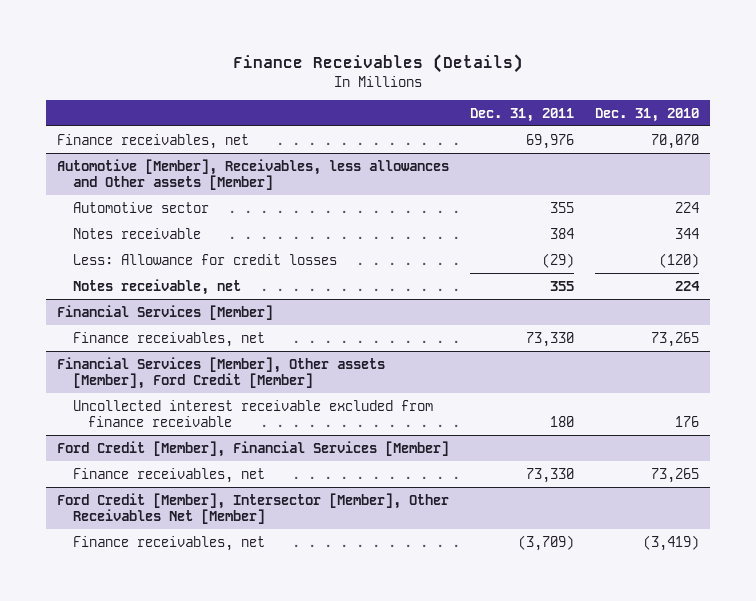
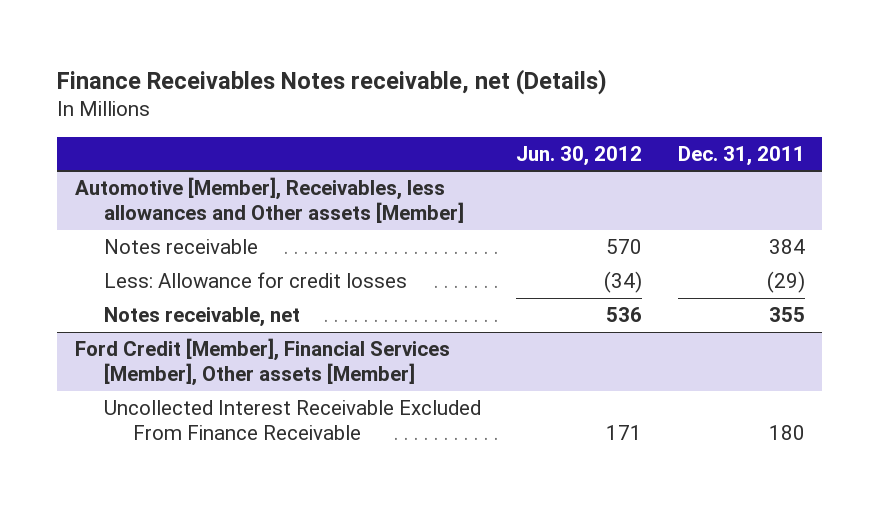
[233,53,524,73] Finance Receivables (Details) -> [57,68,608,95] Finance Receivables Notes receivable, net (Details)
[595,108,700,123] Dec. 31, 2010 -> none
none -> [516,145,643,166] Jun. 30, 2012
[57,133,250,149] Finance receivables, net -> none
[72,201,209,213] Automotive sector -> none
[57,304,274,320] Financial Services [Member] -> none
[72,331,265,347] Finance receivables, net -> none
[57,440,450,457] Ford Credit [Member], Financial Services [Member] -> none
[72,467,265,483] Finance receivables, net -> none
[57,492,450,524] Ford Credit [Member], Intersector [Member], Other Receivables Net [Member] -> none
[72,535,265,551] Finance receivables, net -> none
[57,356,386,389] Financial Services [Member], Other assets [Member], Ford Credit [Member] -> [74,338,450,387] Ford Credit [Member], Financial Services [Member], Other assets [Member]
[72,399,433,427] Uncollected interest receivable excluded from finance receivable -> [104,400,482,441] Uncollected Interest Receivable Excluded From Finance Receivable

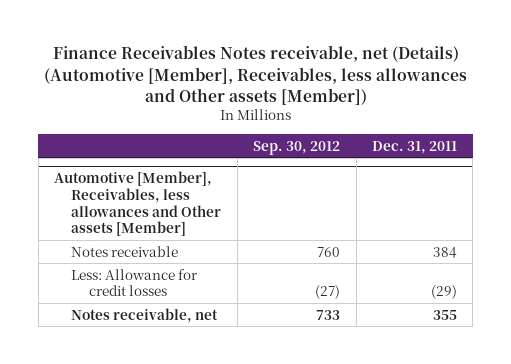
[57,68,608,95] Finance Receivables Notes receivable, net (Details) -> [43,45,467,105] Finance Receivables Notes receivable, net (Details) (Automotive [Member], Receivables, less allowances and Other assets [Member])
[516,145,643,166] Jun. 30, 2012 -> none
none -> [253,140,341,155] Sep. 30, 2012
[74,338,450,387] Ford Credit [Member], Financial Services [Member], Other assets [Member] -> none
[104,400,482,441] Uncollected Interest Receivable Excluded From Finance Receivable -> none

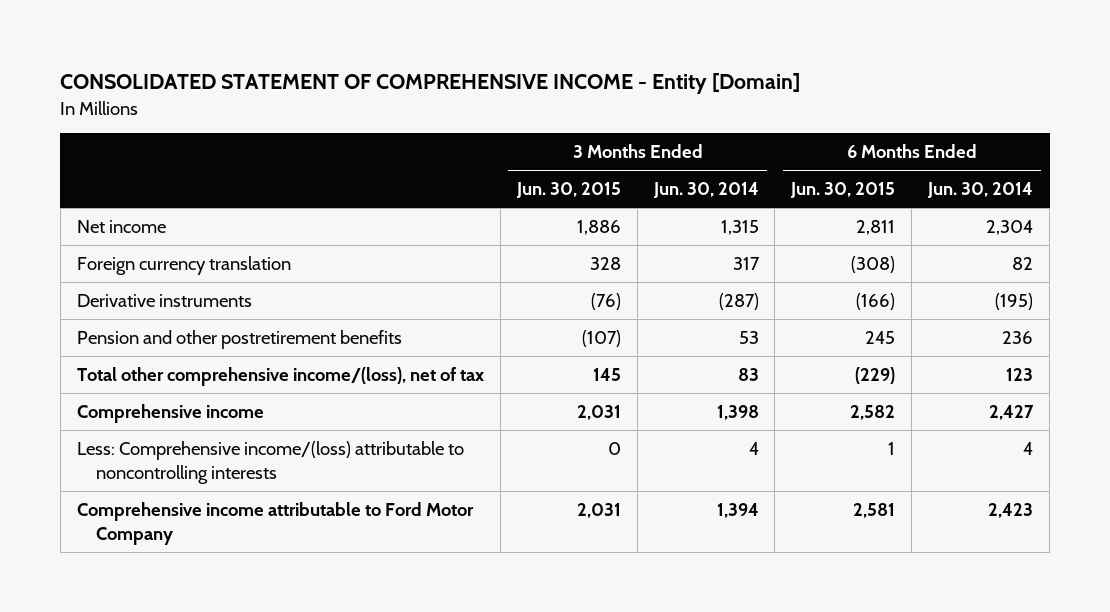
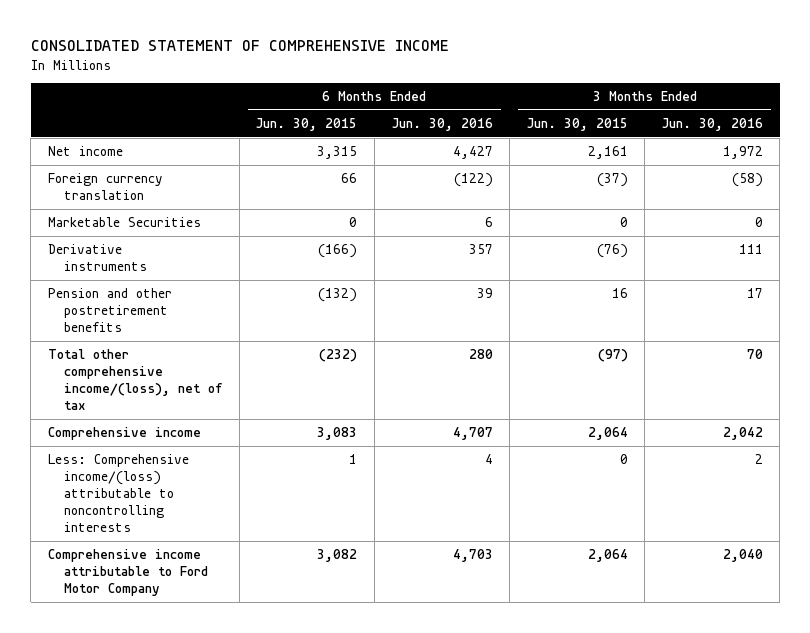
[60,73,801,95] CONSOLIDATED STATEMENT OF COMPREHENSIVE INCOME - Entity [Domain] -> [30,40,449,52] CONSOLIDATED STATEMENT OF COMPREHENSIVE INCOME
[652,182,759,199] Jun. 30, 2014 -> none
[927,182,1034,199] Jun. 30, 2014 -> none
none -> [391,117,493,131] Jun. 30, 2016
none -> [661,117,763,131] Jun. 30, 2016
[576,219,621,235] 1,886 -> [587,146,628,160] 2,161
[856,219,896,235] 2,811 -> [317,146,358,160] 3,315
[589,256,621,270] 328 -> [596,173,628,188] (37)
[851,255,896,273] (308) -> [341,173,358,184] 66
none -> [47,217,201,228] Marketable Securities
[581,329,621,347] (107) -> [611,288,628,299] 16
[865,330,896,344] 245 -> [318,288,358,303] (132)
[592,367,621,381] 145 -> [597,349,628,363] (97)
[855,366,896,384] (229) -> [319,349,358,363] (232)
[576,404,621,420] 2,031 -> [587,427,628,441] 2,064
[850,404,896,420] 2,582 -> [317,427,358,441] 3,083
[576,502,621,518] 2,031 -> [587,549,628,563] 2,064
[853,502,896,518] 2,581 -> [317,549,358,563] 3,082

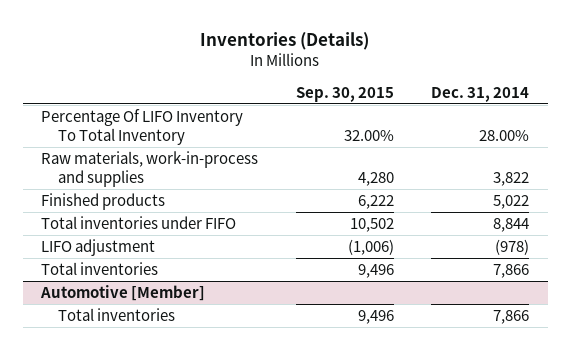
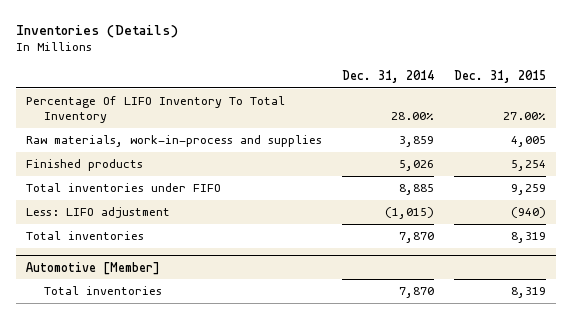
[295,86,394,102] Sep. 30, 2015 -> none
none -> [453,70,546,84] Dec. 31, 2015
[492,171,529,186] 3,822 -> [398,136,434,148] 3,859
[492,194,529,209] 5,022 -> [398,160,434,172] 5,026
[492,217,529,232] 8,844 -> [398,184,434,196] 8,885
[41,238,156,256] LIFO adjustment -> [25,207,170,219] Less: LIFO adjustment
[494,238,529,255] (978) -> [384,207,434,220] (1,015)
[492,263,529,278] 7,866 -> [398,232,434,244] 7,870
[492,309,529,324] 7,866 -> [398,287,434,299] 7,870

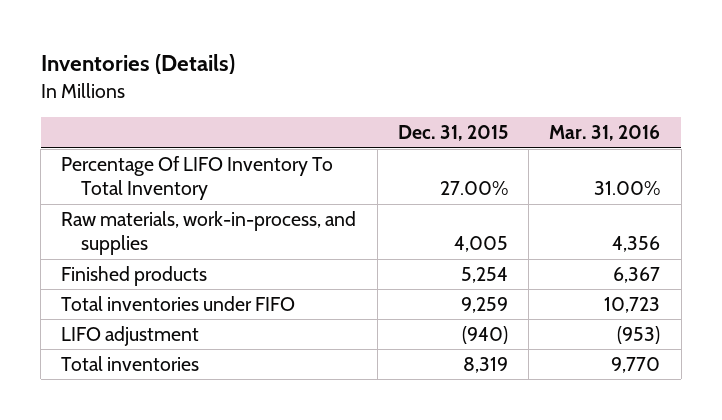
[341,70,434,84] Dec. 31, 2014 -> none
none -> [549,125,661,142] Mar. 31, 2016
[25,135,322,148] Raw materials, work-in-process and supplies -> [61,211,357,256] Raw materials, work-in-process, and supplies
[25,231,144,241] Total inventories -> none
[25,261,160,275] Automotive [Member] -> none
[25,207,170,219] Less: LIFO adjustment -> [61,326,200,347] LIFO adjustment

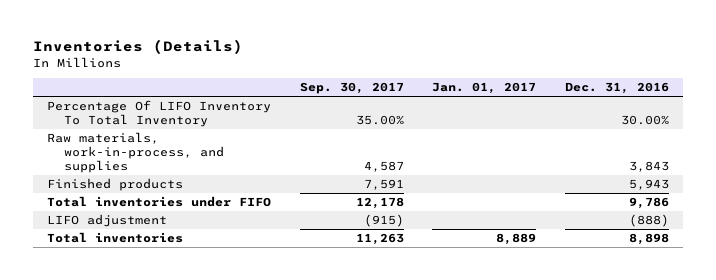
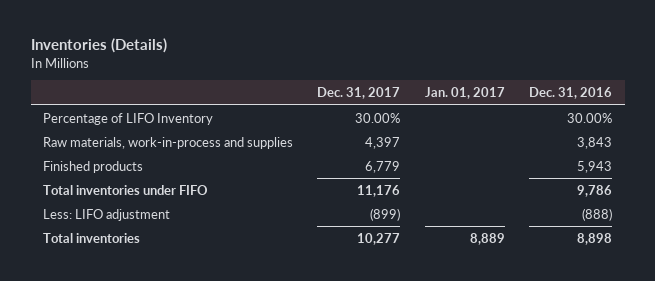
[299,82,404,95] Sep. 30, 2017 -> none
none -> [317,86,401,99] Dec. 31, 2017
[47,100,272,128] Percentage Of LIFO Inventory To Total Inventory -> [42,112,213,125] Percentage of LIFO Inventory
[47,132,225,174] Raw materials, work-in-process, and supplies -> [42,136,293,149] Raw materials, work-in-process and supplies
[47,214,168,228] LIFO adjustment -> [42,208,170,221] Less: LIFO adjustment

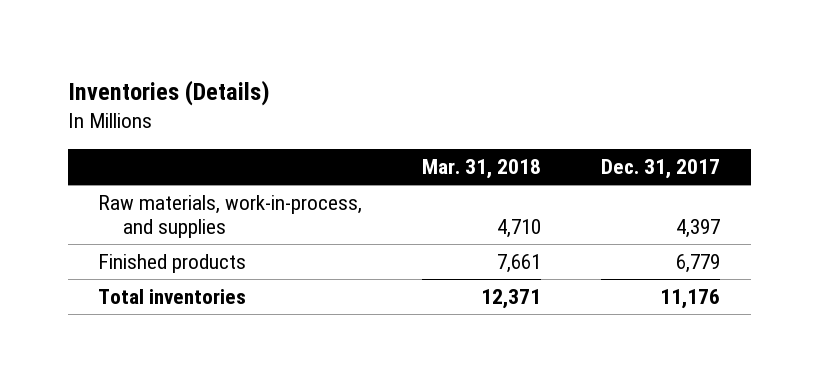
[424,86,505,99] Jan. 01, 2017 -> none
[529,86,613,99] Dec. 31, 2016 -> none
none -> [422,159,542,180] Mar. 31, 2018
[42,112,213,125] Percentage of LIFO Inventory -> none
[42,136,293,149] Raw materials, work-in-process and supplies -> [97,195,362,239] Raw materials, work-in-process, and supplies
[42,208,170,221] Less: LIFO adjustment -> none
[42,232,140,243] Total inventories -> none
[42,184,208,195] Total inventories under FIFO -> [97,289,246,305] Total inventories

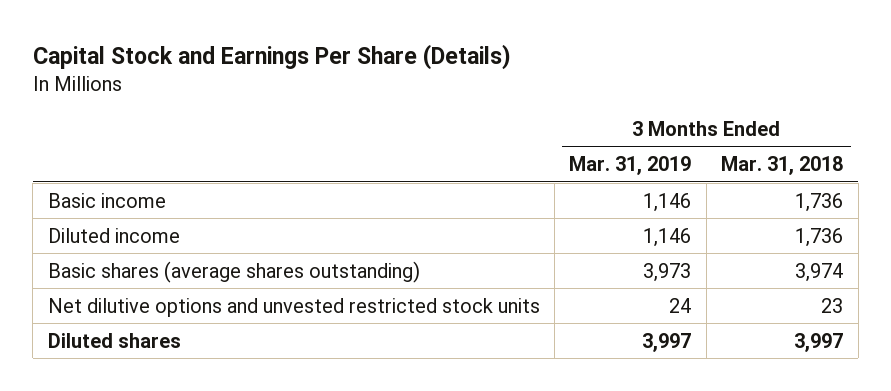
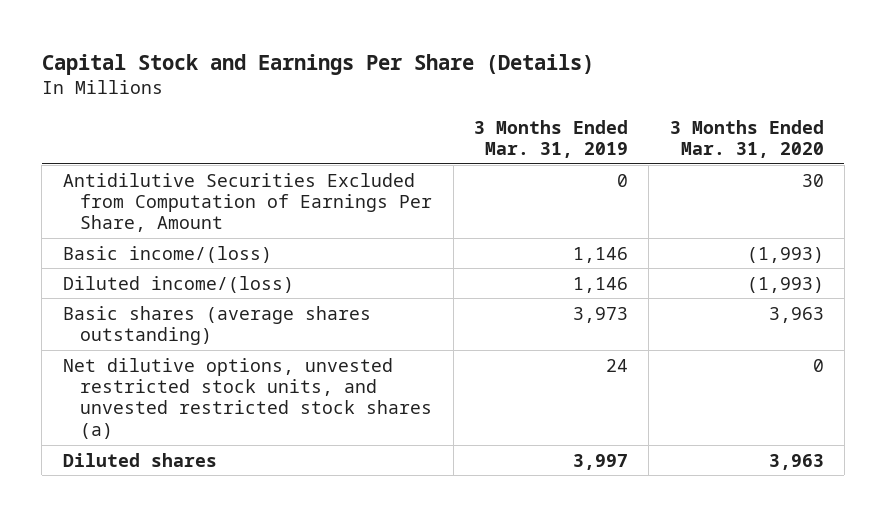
[721,156,844,176] Mar. 31, 2018 -> none
none -> [669,119,824,159] 3 Months Ended Mar. 31, 2020
none -> [62,172,433,233] Antidilutive Securities Excluded from Computation of Earnings Per Share, Amount
[47,192,166,208] Basic income -> [62,245,272,263] Basic income/(loss)
[47,227,180,243] Diluted income -> [62,275,294,293] Diluted income/(loss)
[47,297,540,317] Net dilutive options and unvested restricted stock units -> [62,357,433,439] Net dilutive options, unvested restricted stock units, and unvested restricted stock shares (a)

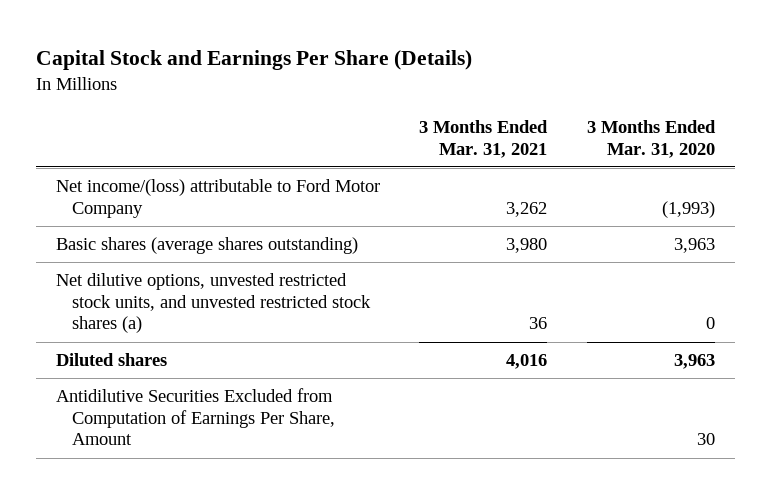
[474,119,629,159] 3 Months Ended Mar. 31, 2019 -> none
none -> [419,120,549,158] 3 Months Ended Mar. 31, 2021
[62,275,294,293] Diluted income/(loss) -> none
[62,245,272,263] Basic income/(loss) -> [55,179,380,218] Net income/(loss) attributable to Ford Motor Company
[62,172,433,233] Antidilutive Securities Excluded from Computation of Earnings Per Share, Amount -> [55,388,336,446] Antidilutive Securities Excluded from Computation of Earnings Per Share, Amount

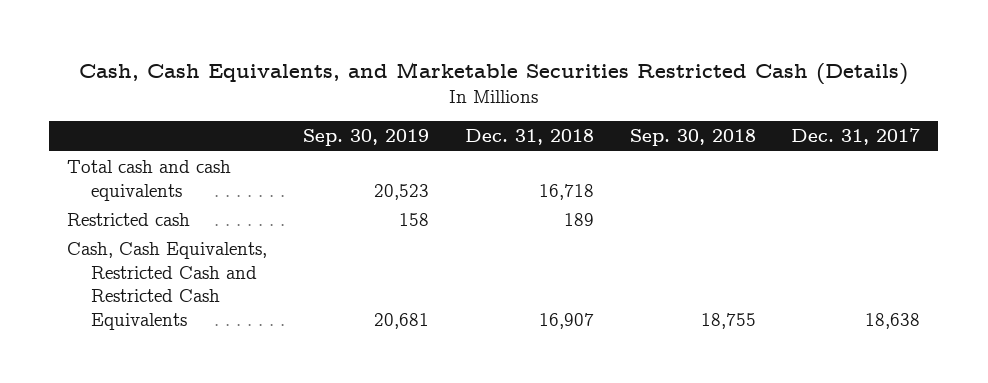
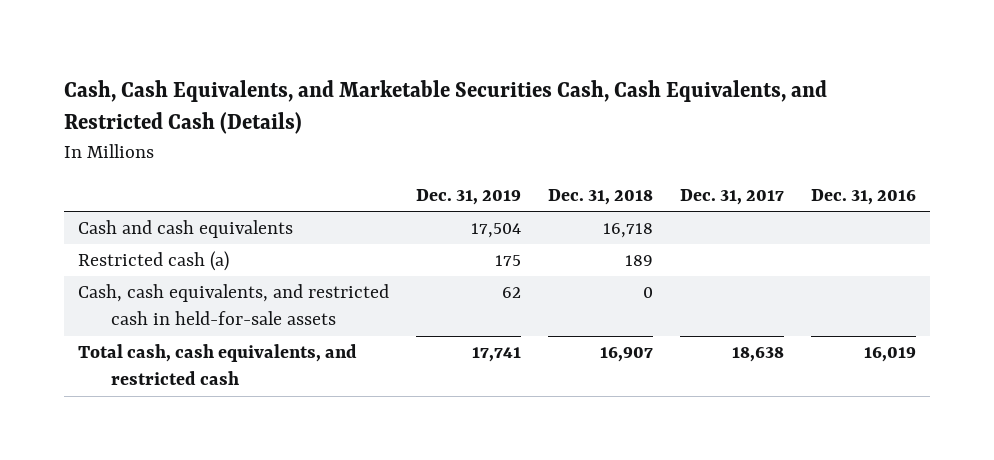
[78,61,908,85] Cash, Cash Equivalents, and Marketable Securities Restricted Cash (Details) -> [64,79,828,135] Cash, Cash Equivalents, and Marketable Securities Cash, Cash Equivalents, and Restricted Cash (Details)
[303,129,430,147] Sep. 30, 2019 -> none
[629,129,756,147] Sep. 30, 2018 -> none
none -> [416,188,522,205] Dec. 31, 2019
none -> [811,188,917,205] Dec. 31, 2016
[67,160,232,201] Total cash and cash equivalents -> [77,220,293,239] Cash and cash equivalents
[67,213,191,227] Restricted cash -> [77,251,229,272] Restricted cash (a)
none -> [77,284,389,326] Cash, cash equivalents, and restricted cash in held-for-sale assets
[67,242,268,330] Cash, Cash Equivalents, Restricted Cash and Restricted Cash Equivalents -> [77,344,357,386] Total cash, cash equivalents, and restricted cash

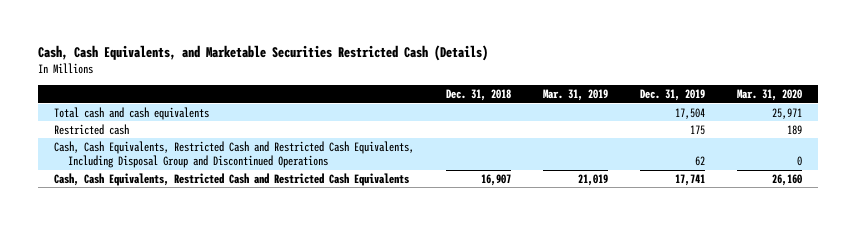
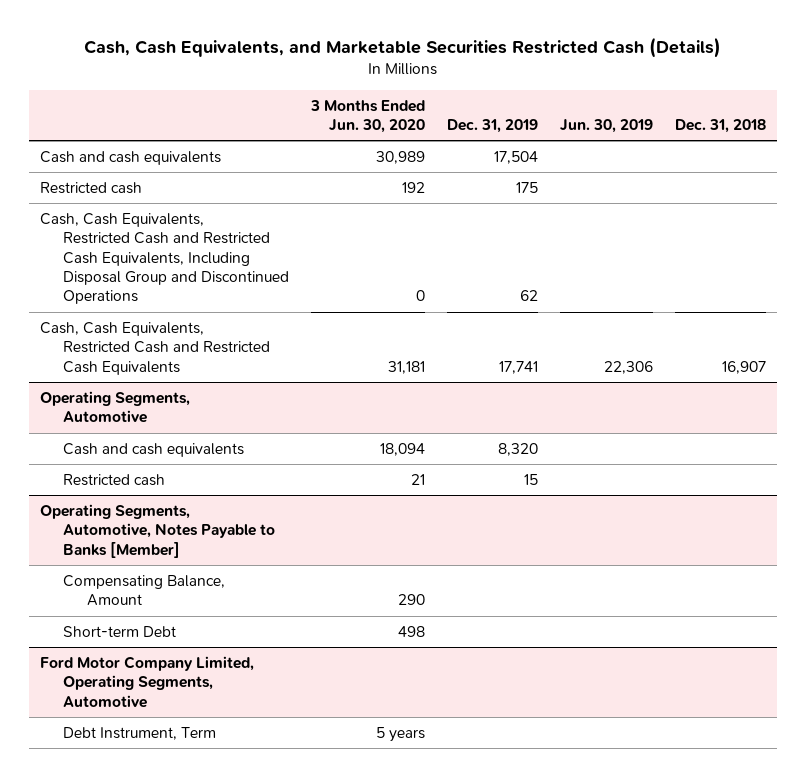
[543,89,609,102] Mar. 31, 2019 -> none
[737,89,803,102] Mar. 31, 2020 -> none
none -> [310,99,426,133] 3 Months Ended Jun. 30, 2020
none -> [560,118,654,133] Jun. 30, 2019
[53,106,209,120] Total cash and cash equivalents -> [39,151,221,166] Cash and cash equivalents
none -> [39,391,190,424] Operating Segments, Automotive
none -> [63,443,245,458] Cash and cash equivalents
none -> [63,474,166,487] Restricted cash
none -> [39,504,276,558] Operating Segments, Automotive, Notes Payable to Banks [Member]
none -> [63,575,226,607] Compensating Balance, Amount
none -> [63,626,177,638] Short-term Debt
none -> [39,656,254,708] Ford Motor Company Limited, Operating Segments, Automotive
none -> [63,727,217,741] Debt Instrument, Term

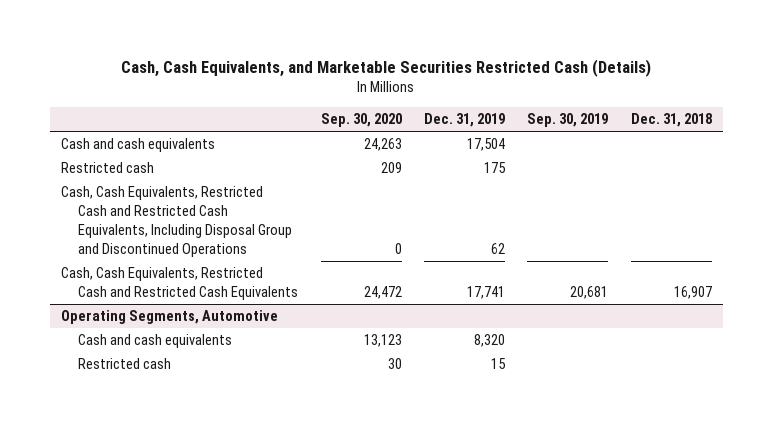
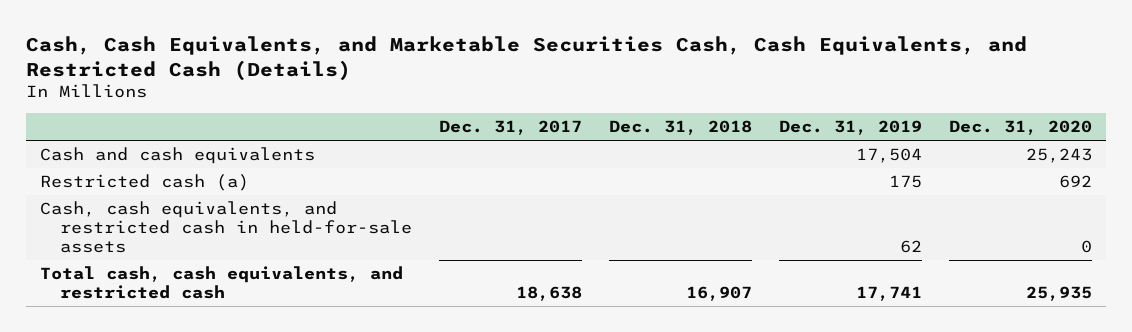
[121,58,652,77] Cash, Cash Equivalents, and Marketable Securities Restricted Cash (Details) -> [26,36,1028,81] Cash, Cash Equivalents, and Marketable Securities Cash, Cash Equivalents, and Restricted Cash (Details)
[320,113,402,128] Sep. 30, 2020 -> none
[527,113,609,128] Sep. 30, 2019 -> none
none -> [439,120,583,136] Dec. 31, 2017
none -> [949,120,1093,136] Dec. 31, 2020
[61,186,293,257] Cash, Cash Equivalents, Restricted Cash and Restricted Cash Equivalents, Including Disposal Group and Discontinued Operations -> none
[61,310,279,325] Operating Segments, Automotive -> none
[78,334,233,349] Cash and cash equivalents -> none
[78,358,172,370] Restricted cash -> none
[61,162,155,174] Restricted cash -> [39,173,249,191] Restricted cash (a)
none -> [39,200,413,254] Cash, cash equivalents, and restricted cash in held-for-sale assets
[61,267,299,301] Cash, Cash Equivalents, Restricted Cash and Restricted Cash Equivalents -> [39,265,403,300] Total cash, cash equivalents, and restricted cash

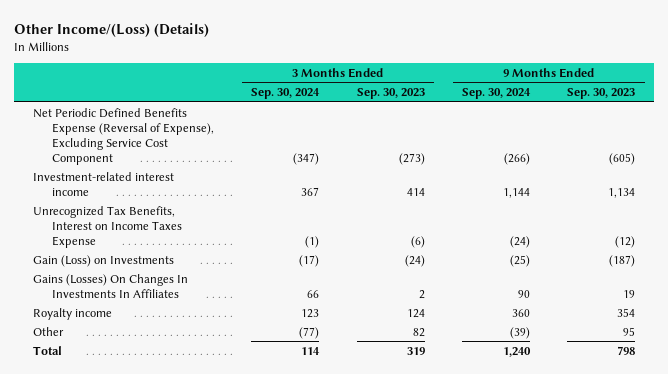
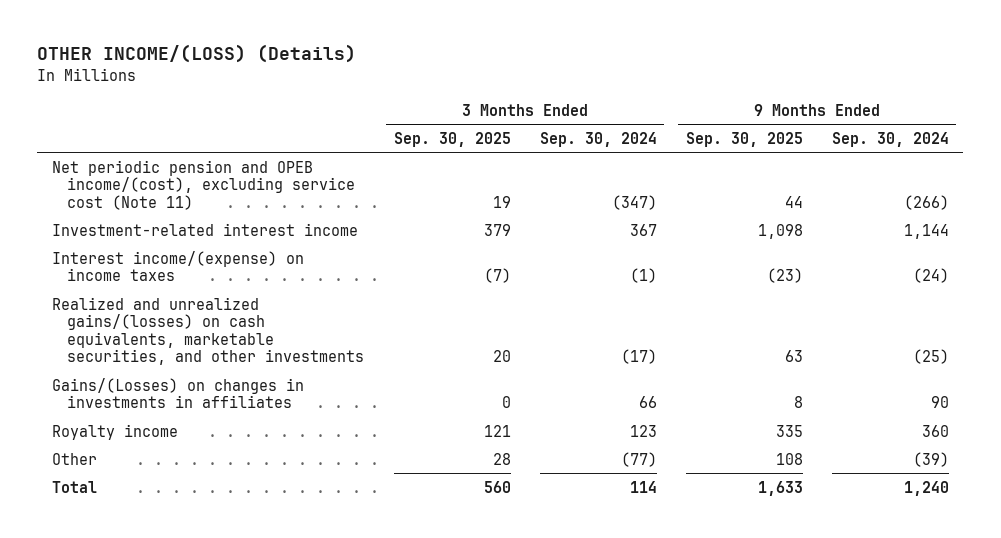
[14,22,210,37] Other Income/(Loss) (Details) -> [37,44,357,64] OTHER INCOME/(LOSS) (Details)
[356,88,425,100] Sep. 30, 2023 -> none
[567,88,636,100] Sep. 30, 2023 -> none
none -> [393,131,511,147] Sep. 30, 2025
none -> [685,131,803,147] Sep. 30, 2025
[33,107,215,165] Net Periodic Defined Benefits Expense (Reversal of Expense), Excluding Service Cost Component -> [51,159,356,210] Net periodic pension and OPEB income/(cost), excluding service cost (Note 11)
[33,205,183,248] Unrecognized Tax Benefits, Interest on Income Taxes Expense -> [51,250,304,282] Interest income/(expense) on income taxes
[33,254,175,267] Gain (Loss) on Investments -> [51,296,365,366] Realized and unrealized gains/(losses) on cash equivalents, marketable securities, and other investments
[33,273,189,298] Gains (Losses) On Changes In Investments In Affiliates -> [51,377,304,409] Gains/(Losses) on changes in investments in affiliates

